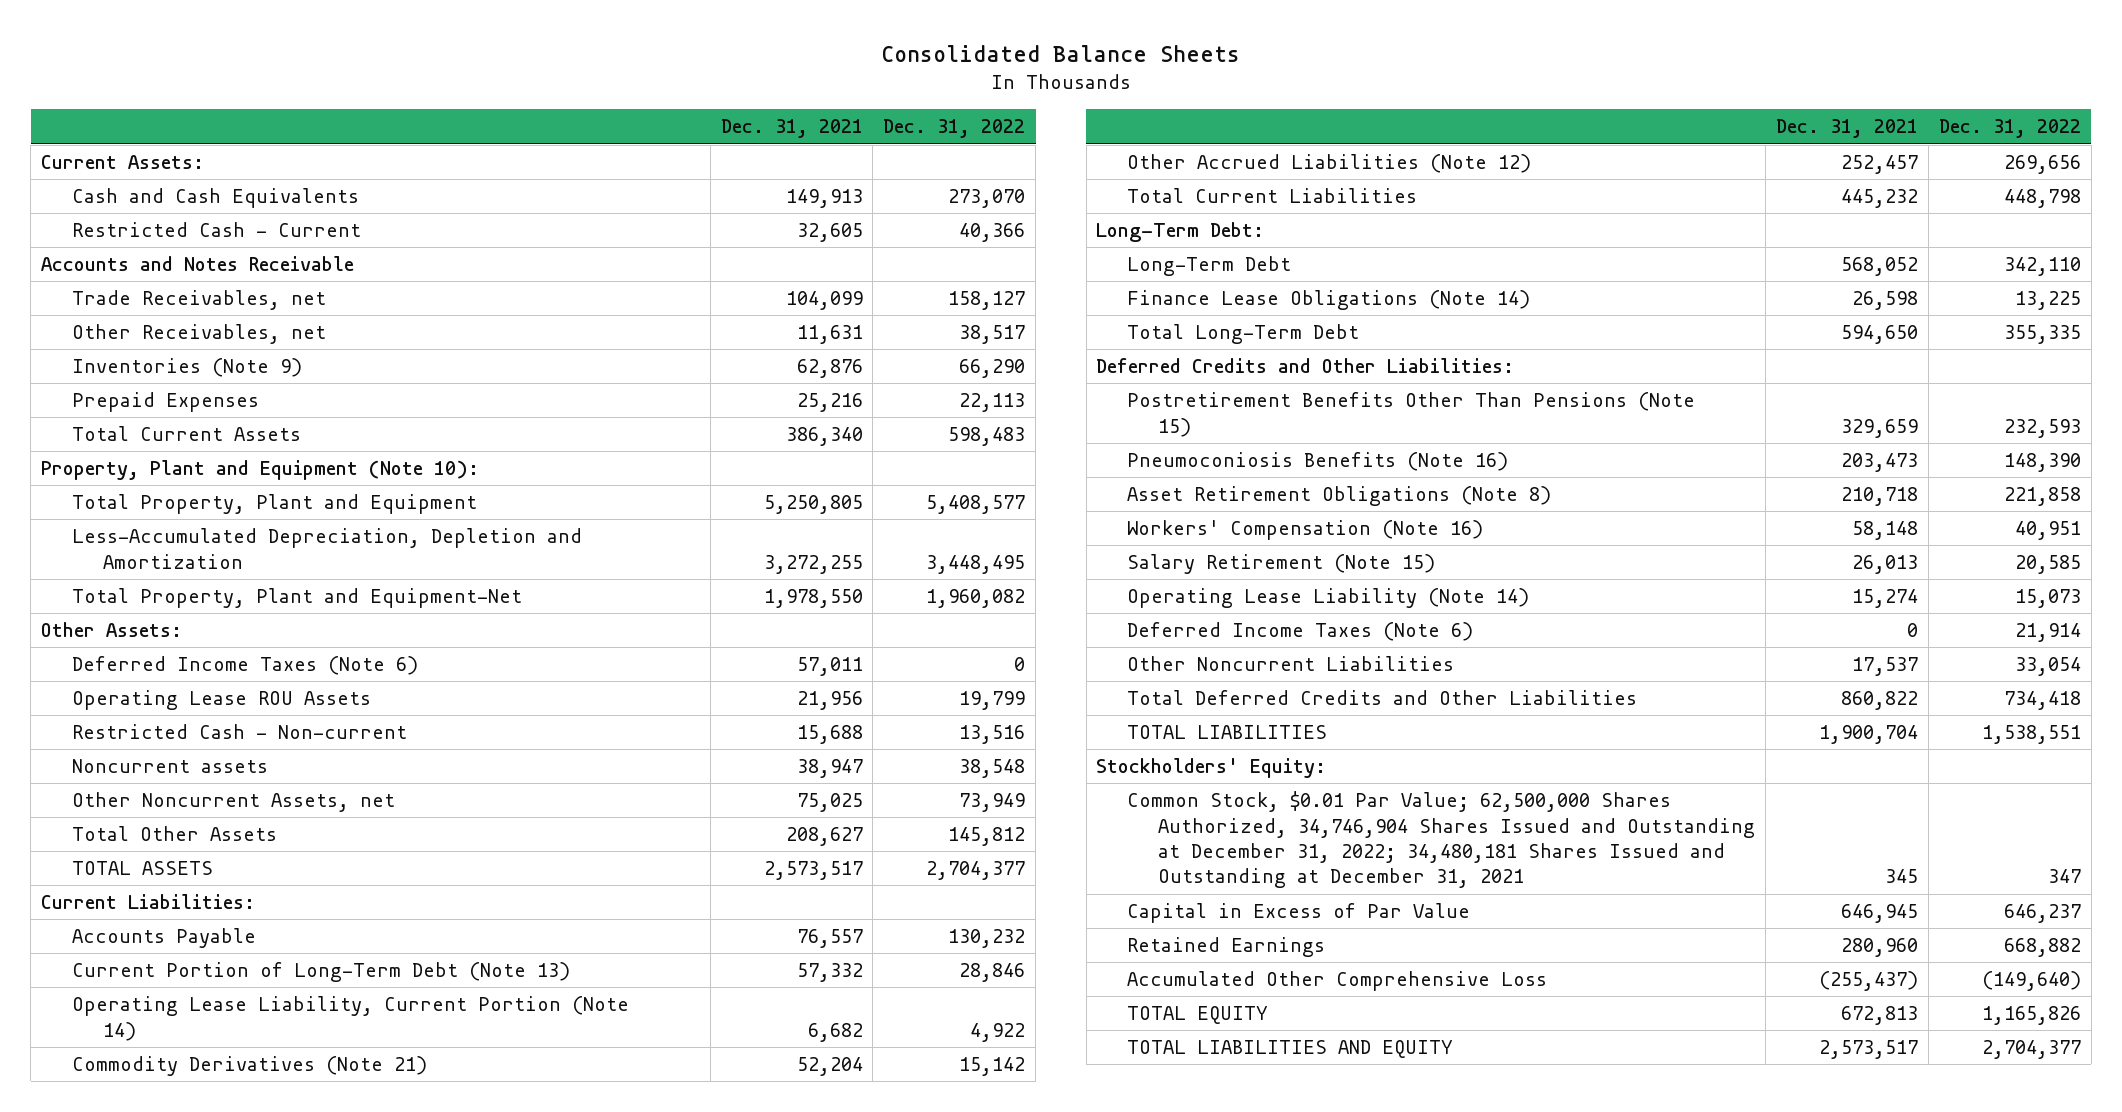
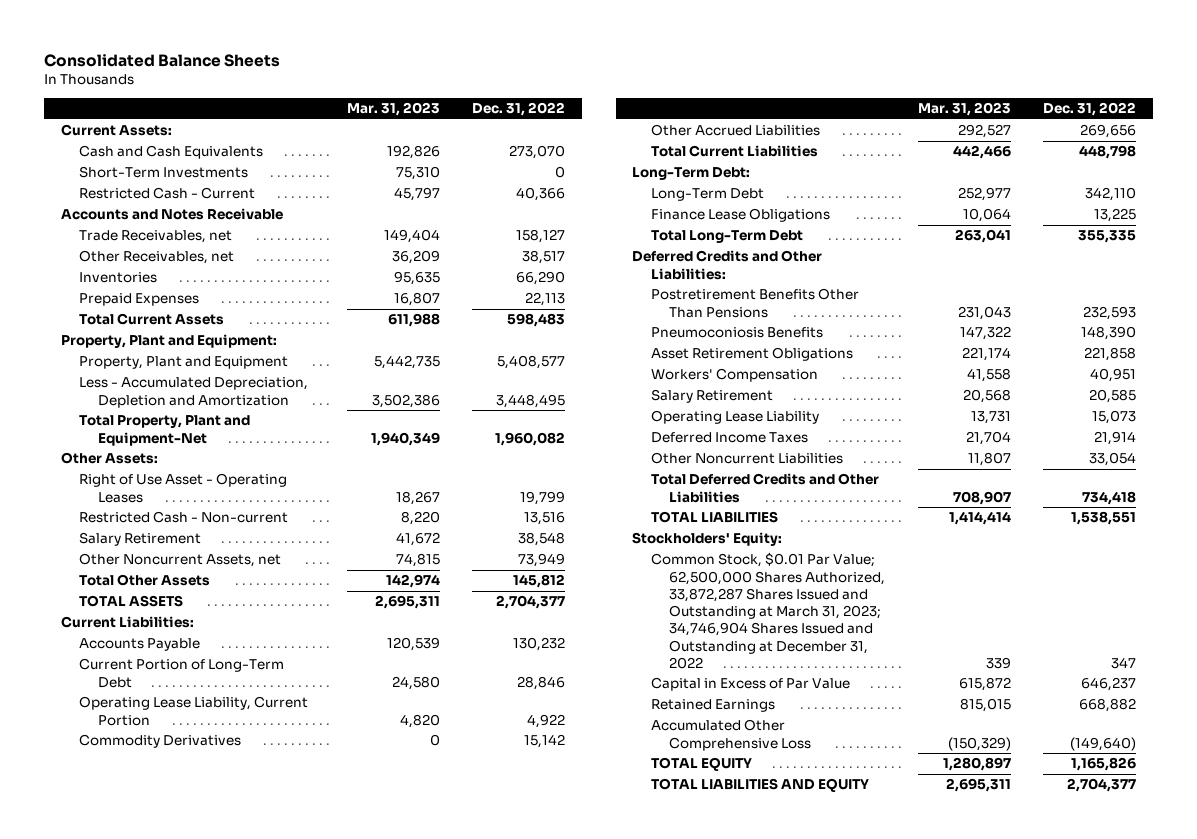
[720,119,863,139] Dec. 31, 2021 -> none
none -> [346,102,440,117] Mar. 31, 2023
none -> [79,166,249,179] Short-Term Investments
[71,358,302,378] Inventories (Note 9) -> [79,272,158,284] Inventories
[41,460,480,481] Property, Plant and Equipment (Note 10): -> [60,334,277,349] Property, Plant and Equipment:
[71,494,477,515] Total Property, Plant and Equipment -> [79,356,289,370] Property, Plant and Equipment
[71,528,582,569] Less-Accumulated Depreciation, Depletion and Amortization -> [79,377,309,408] Less - Accumulated Depreciation, Depletion and Amortization
[71,656,418,676] Deferred Income Taxes (Note 6) -> none
[71,690,371,711] Operating Lease ROU Assets -> [79,473,288,503] Right of Use Asset - Operating Leases
[71,759,268,774] Noncurrent assets -> [79,532,202,547] Salary Retirement
[71,962,570,983] Current Portion of Long-Term Debt (Note 13) -> [79,658,285,688] Current Portion of Long-Term Debt
[71,996,629,1041] Operating Lease Liability, Current Portion (Note 14) -> [79,696,309,726] Operating Lease Liability, Current Portion
[71,1056,427,1077] Commodity Derivatives (Note 21) -> [79,734,242,749] Commodity Derivatives
[1127,154,1532,174] Other Accrued Liabilities (Note 12) -> [650,124,820,137] Other Accrued Liabilities
[1127,290,1531,311] Finance Lease Obligations (Note 14) -> [650,208,830,223] Finance Lease Obligations
[1127,392,1696,437] Postretirement Benefits Other Than Pensions (Note 15) -> [650,288,859,318] Postretirement Benefits Other Than Pensions
[1127,452,1509,472] Pneumoconiosis Benefits (Note 16) -> [650,327,823,339] Pneumoconiosis Benefits
[1127,486,1552,507] Asset Retirement Obligations (Note 8) -> [650,347,853,362] Asset Retirement Obligations
[1127,520,1484,541] Workers' Compensation (Note 16) -> [650,368,818,383] Workers' Compensation
[1127,554,1436,575] Salary Retirement (Note 15) -> [650,389,773,404] Salary Retirement
[1127,588,1530,609] Operating Lease Liability (Note 14) -> [650,410,819,425] Operating Lease Liability
[1127,622,1474,642] Deferred Income Taxes (Note 6) -> [650,432,808,444] Deferred Income Taxes
[1127,791,1756,889] Common Stock, $0.01 Par Value; 62,500,000 Shares Authorized, 34,746,904 Shares Issued and Outstanding at December 31, 2022; 34,480,181 Shares Issued and Outstanding at December 31, 2021 -> [650,552,886,669] Common Stock, $0.01 Par Value; 62,500,000 Shares Authorized, 33,872,287 Shares Issued and Outstanding at March 31, 2023; 34,746,904 Shares Issued and Outstanding at December 31, 2022

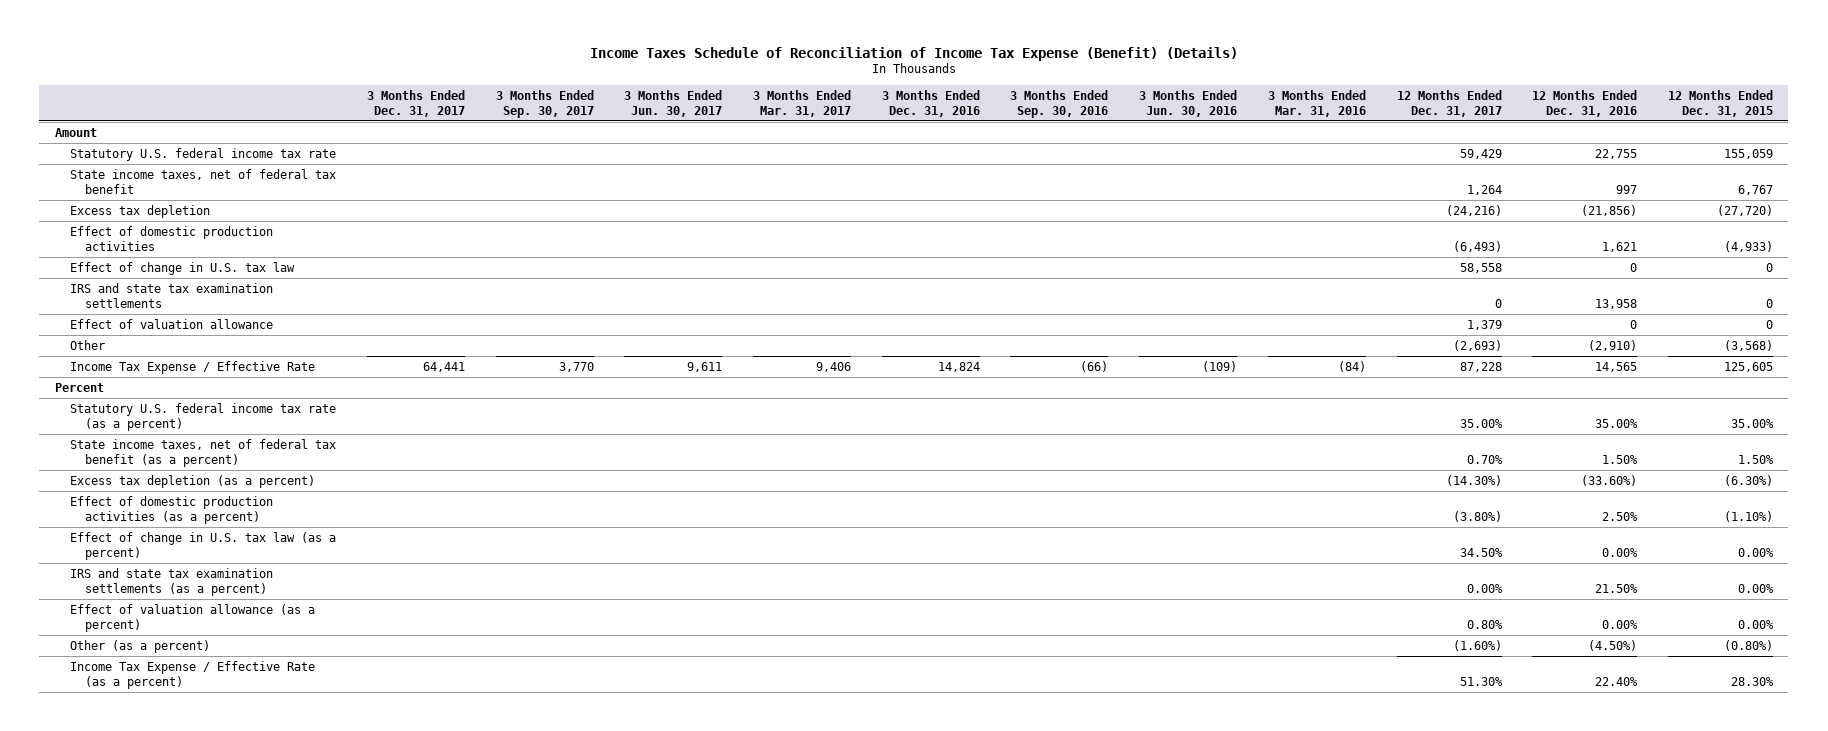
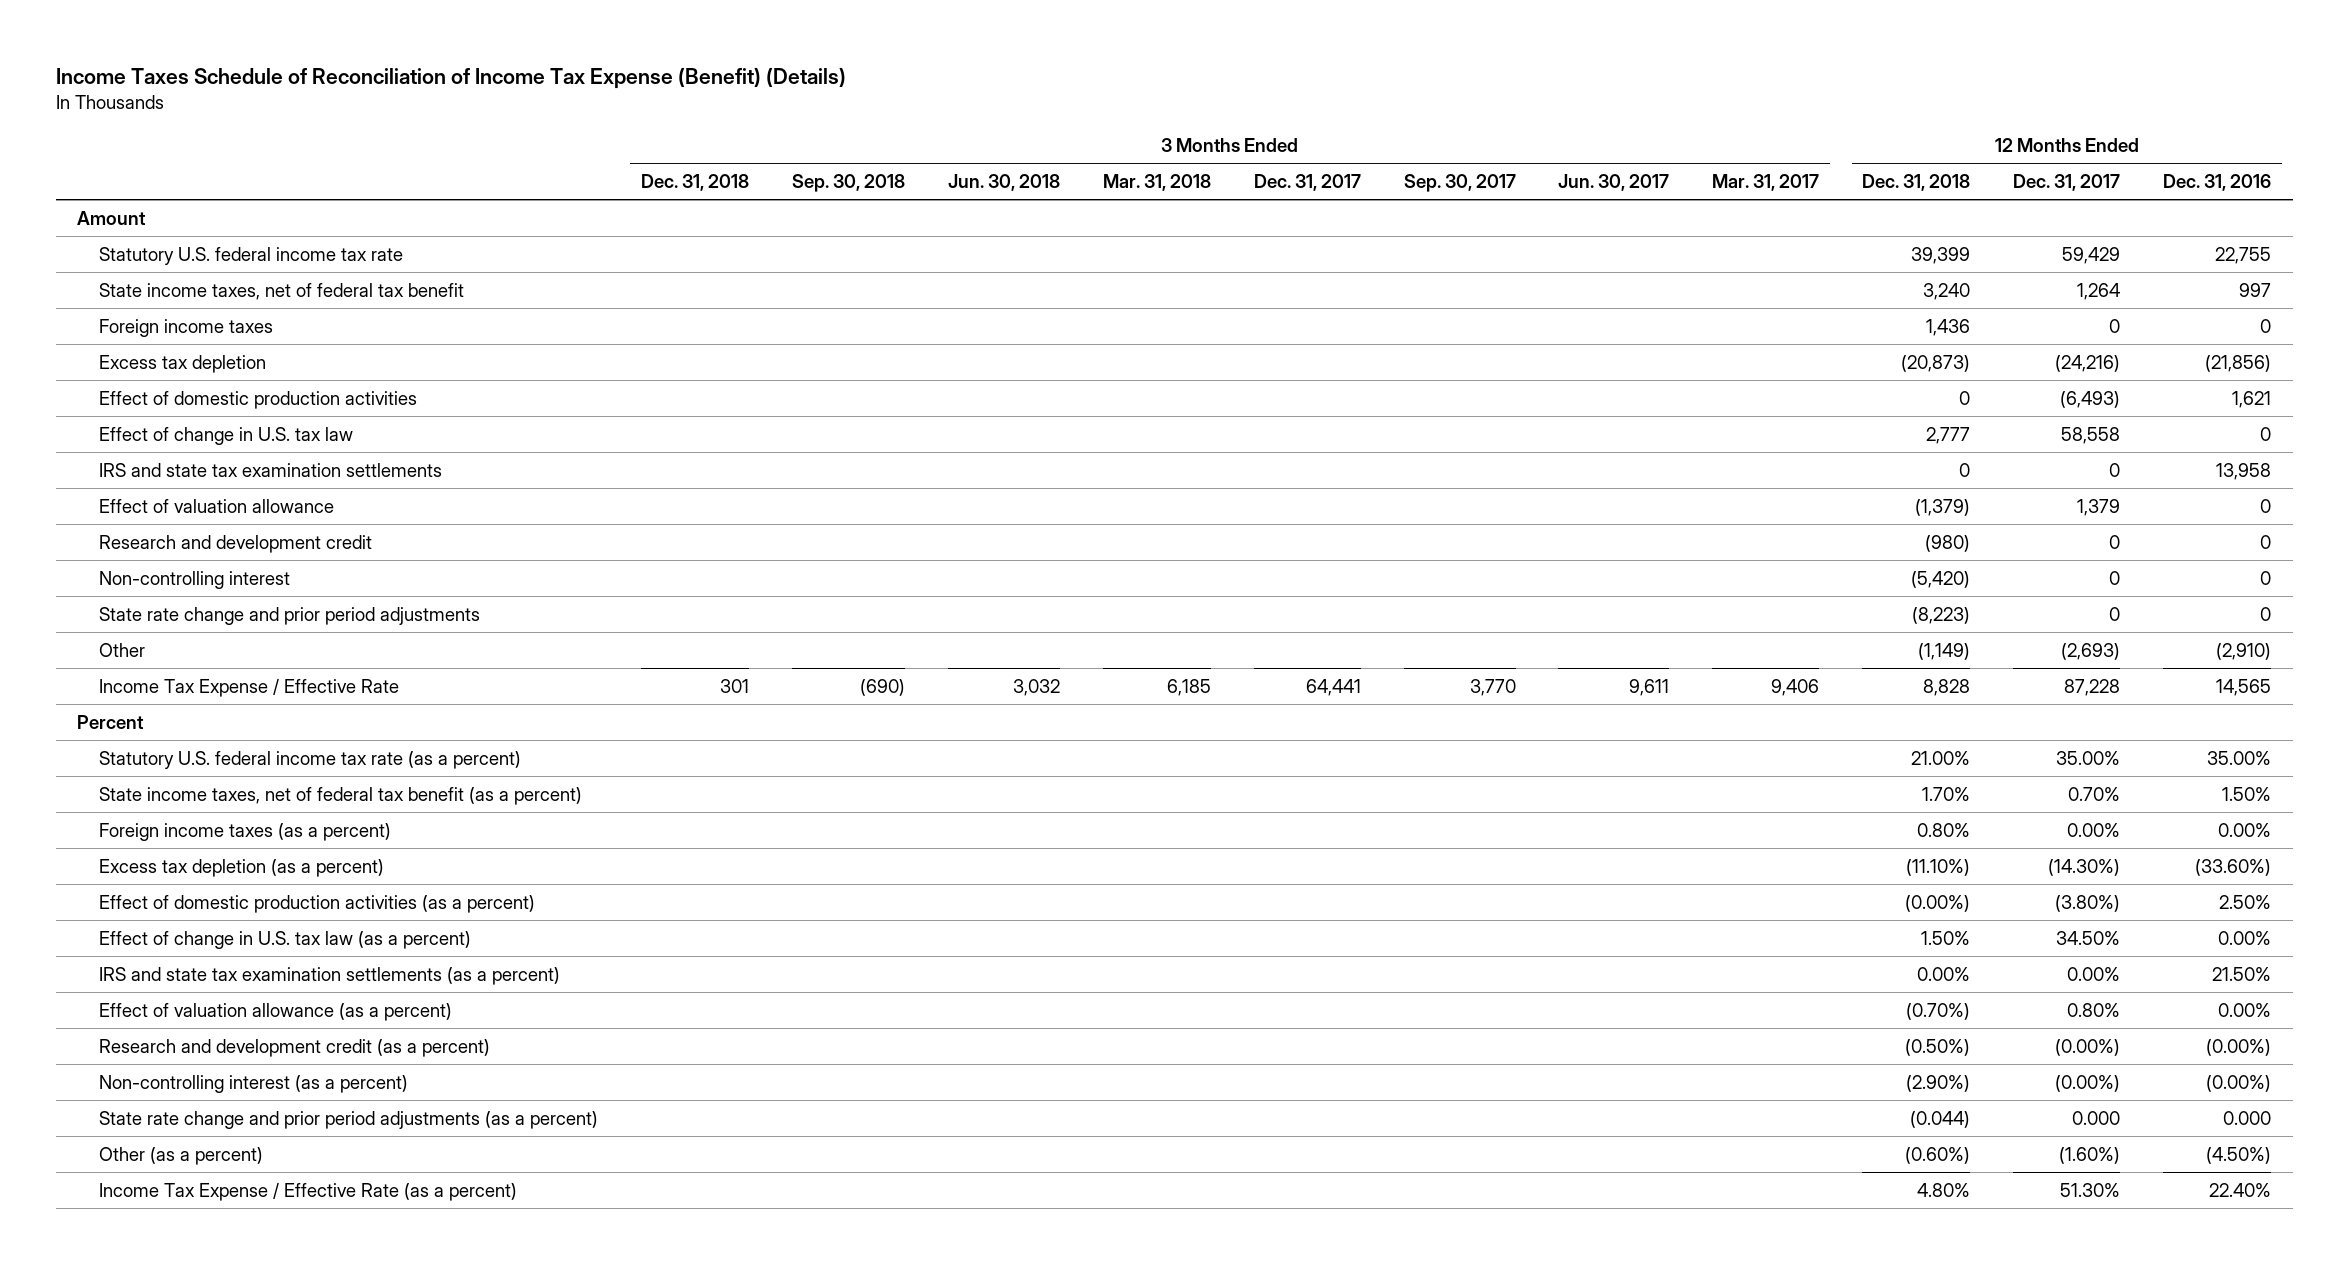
[881,89,980,117] 3 Months Ended Dec. 31, 2016 -> none
[1010,89,1109,118] 3 Months Ended Sep. 30, 2016 -> none
[1139,89,1238,117] 3 Months Ended Jun. 30, 2016 -> none
[1267,89,1366,117] 3 Months Ended Mar. 31, 2016 -> none
[1668,89,1774,117] 12 Months Ended Dec. 31, 2015 -> none
none -> [640,173,749,191] Dec. 31, 2018
none -> [791,173,905,192] Sep. 30, 2018
none -> [947,173,1060,191] Jun. 30, 2018
none -> [1102,173,1211,191] Mar. 31, 2018
none -> [1862,173,1971,191] Dec. 31, 2018
none -> [98,318,273,337] Foreign income taxes
none -> [98,534,372,553] Research and development credit
none -> [98,570,290,589] Non-controlling interest
none -> [98,606,480,625] State rate change and prior period adjustments
none -> [98,822,391,841] Foreign income taxes (as a percent)
none -> [98,1038,490,1057] Research and development credit (as a percent)
none -> [98,1074,408,1093] Non-controlling interest (as a percent)
none -> [98,1110,598,1129] State rate change and prior period adjustments (as a percent)

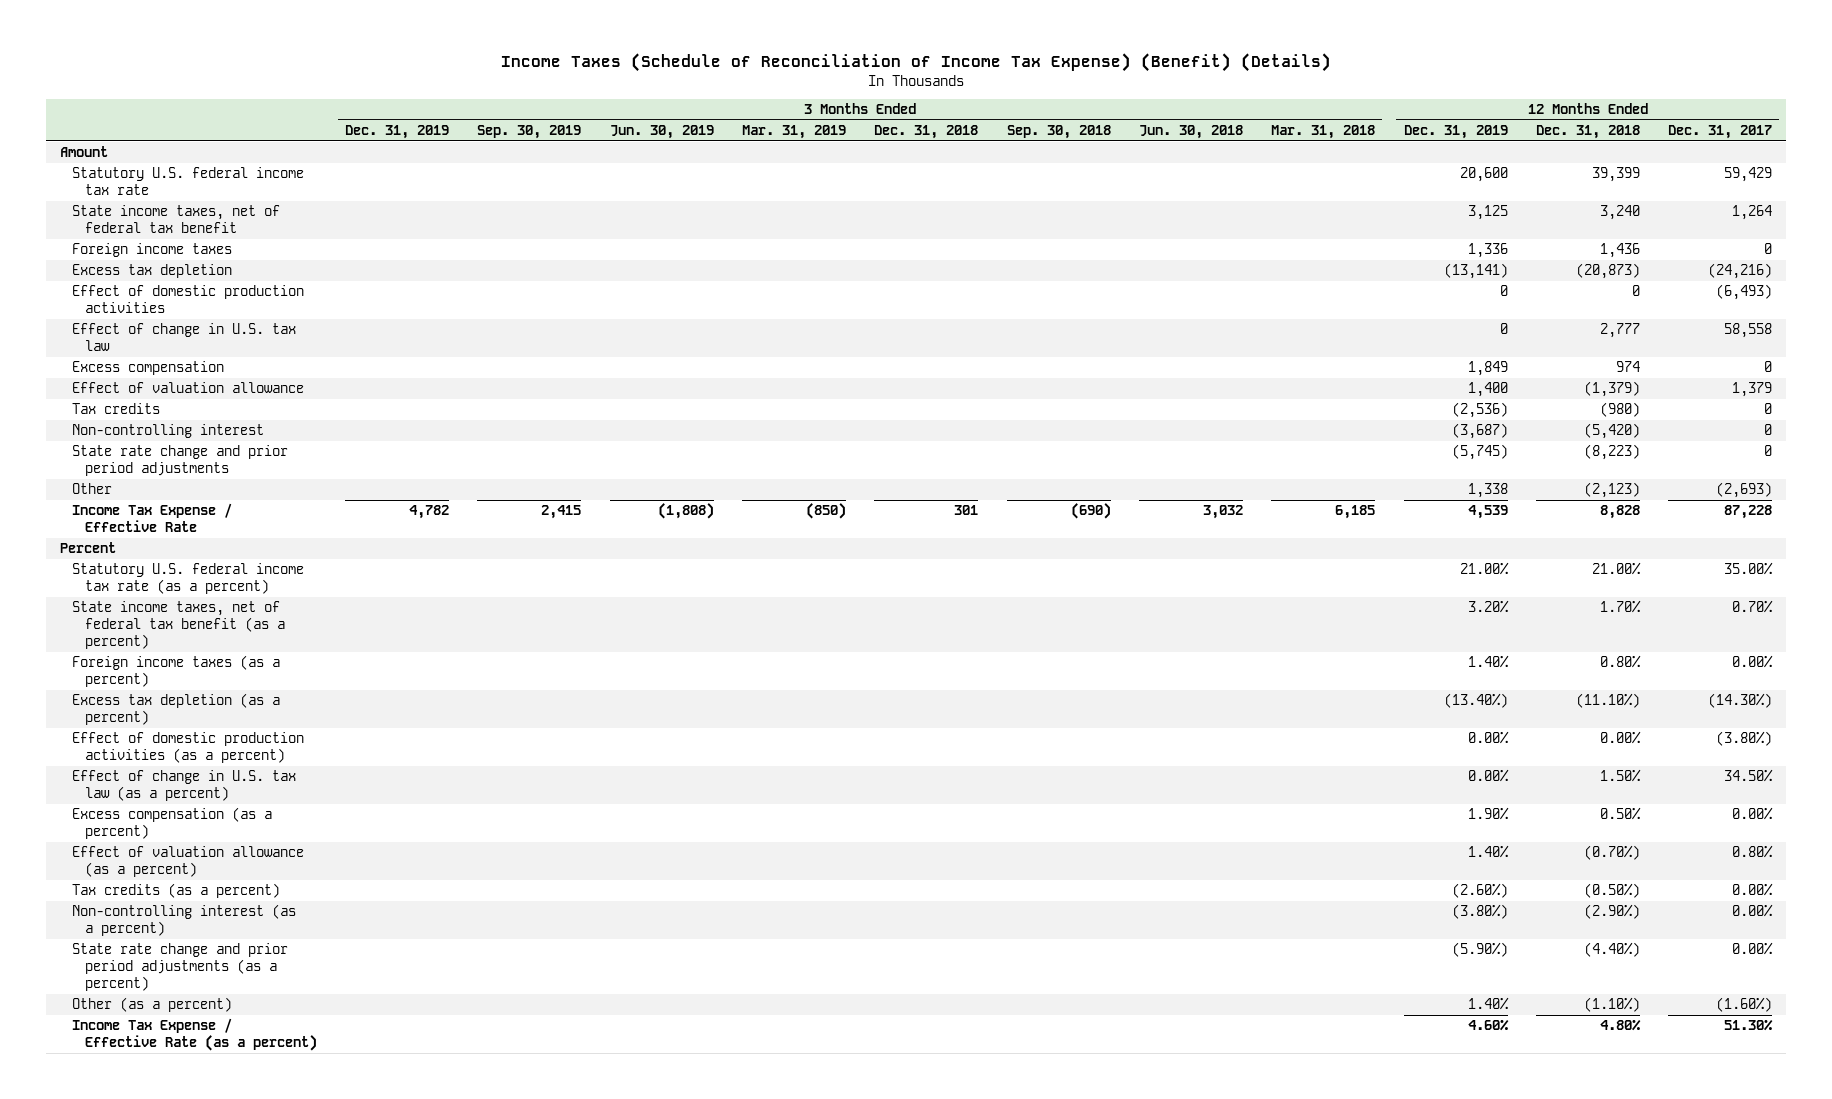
[55,67,846,90] Income Taxes Schedule of Reconciliation of Income Tax Expense (Benefit) (Details) -> [501,53,1332,73] Income Taxes (Schedule of Reconciliation of Income Tax Expense) (Benefit) (Details)
[1253,173,1361,191] Dec. 31, 2017 -> none
[1403,173,1516,192] Sep. 30, 2017 -> none
[1558,173,1670,191] Jun. 30, 2017 -> none
[1712,173,1820,191] Mar. 31, 2017 -> none
[2163,173,2272,191] Dec. 31, 2016 -> none
none -> [344,125,449,140] Dec. 31, 2019
none -> [477,125,582,140] Sep. 30, 2019
none -> [609,125,714,140] Jun. 30, 2019
none -> [741,125,846,140] Mar. 31, 2019
none -> [1403,125,1508,140] Dec. 31, 2019
[98,462,442,477] IRS and state tax examination settlements -> none
none -> [72,361,225,376] Excess compensation
[98,534,372,553] Research and development credit -> none
none -> [72,403,161,415] Tax credits
[1918,642,1971,660] (1,149) -> [1583,482,1640,499] (2,123)
[1905,894,1971,912] (0.00%) -> [1599,731,1641,745] 0.00%
[98,966,560,985] IRS and state tax examination settlements (as a percent) -> none
none -> [72,807,273,840] Excess compensation (as a percent)
[98,1038,490,1057] Research and development credit (as a percent) -> none
none -> [72,883,281,899] Tax credits (as a percent)
[2055,1074,2121,1092] (0.00%) -> [1732,904,1774,918] 0.00%
[1910,1110,1971,1128] (0.044) -> [1583,942,1640,958] (4.40%)
[2072,1110,2121,1125] 0.000 -> [1732,942,1774,956] 0.00%
[1905,1146,1971,1164] (0.60%) -> [1583,997,1640,1013] (1.10%)

